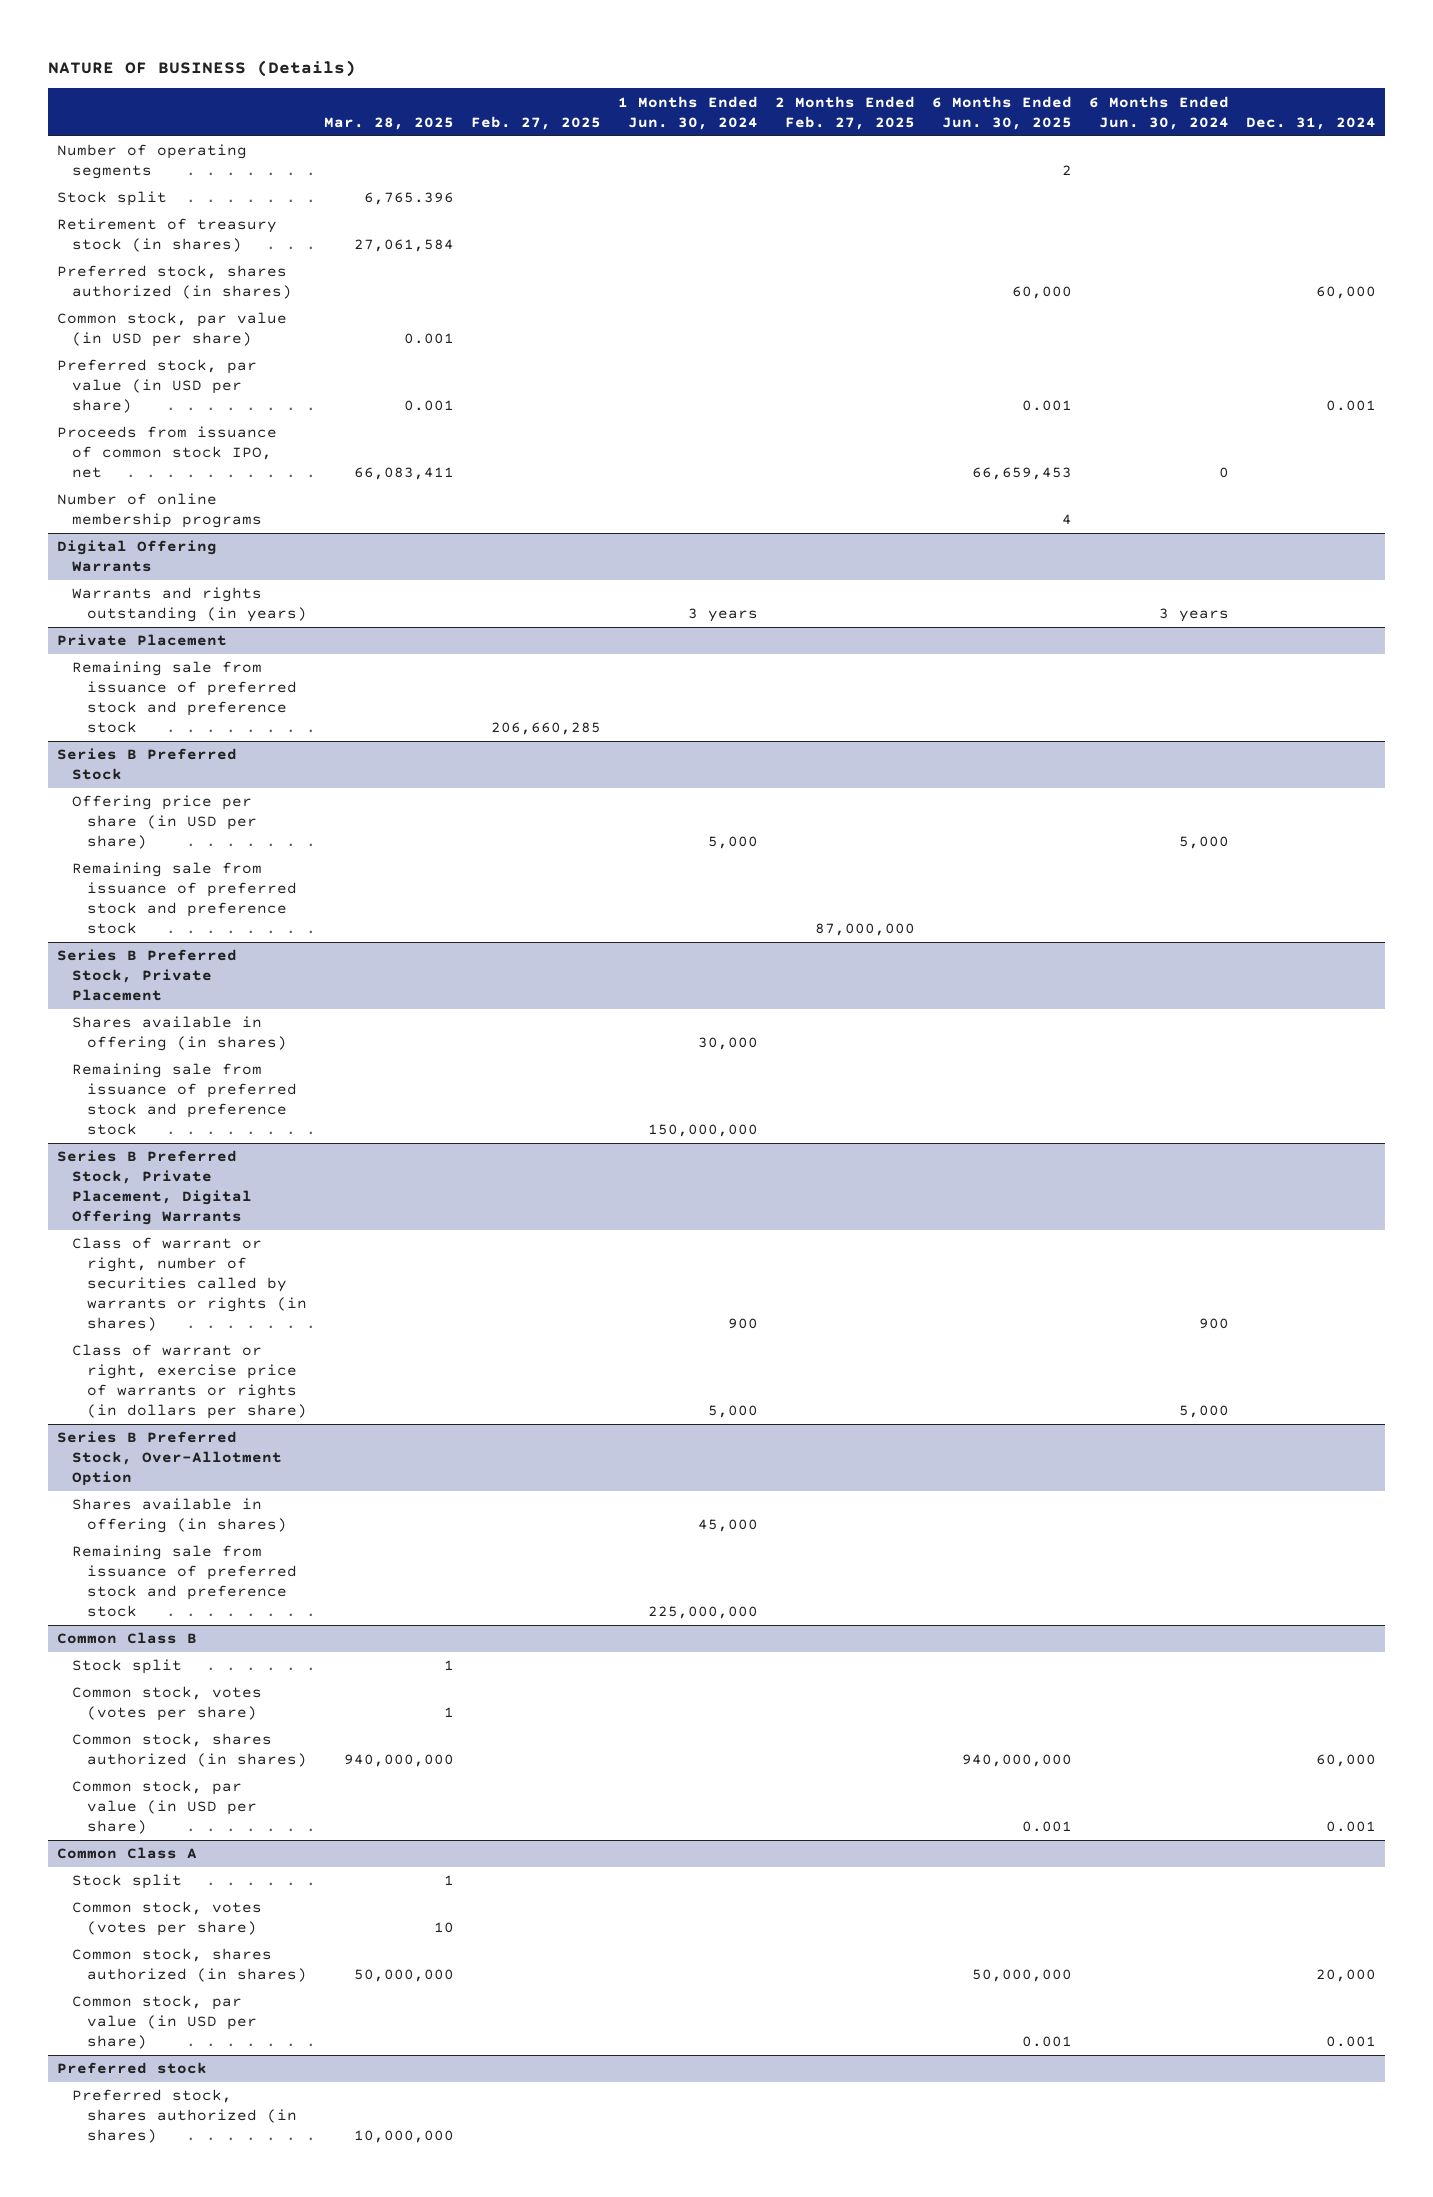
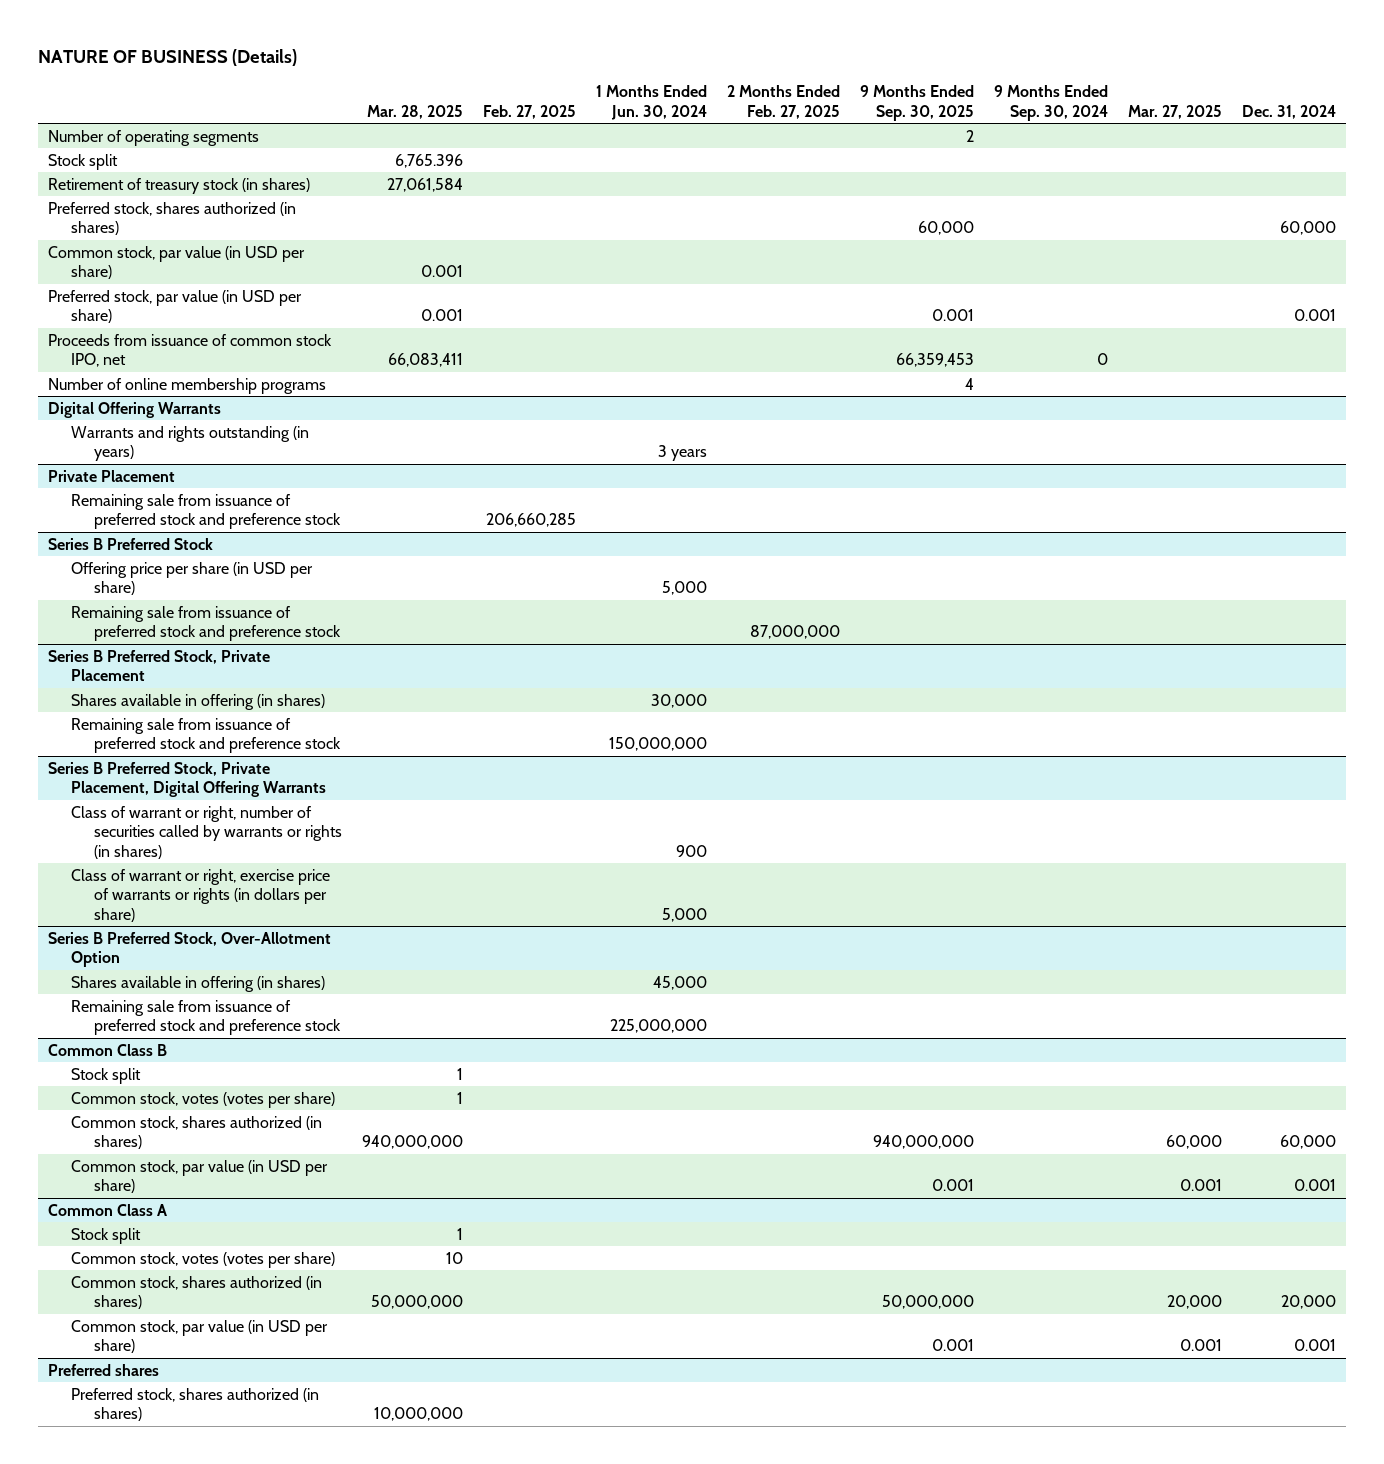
[932,95,1073,130] 6 Months Ended Jun. 30, 2025 -> none
[1089,95,1230,130] 6 Months Ended Jun. 30, 2024 -> none
none -> [859,85,974,121] 9 Months Ended Sep. 30, 2025
none -> [993,85,1108,121] 9 Months Ended Sep. 30, 2024
none -> [1127,104,1222,119] Mar. 27, 2025
[56,2062,207,2075] Preferred stock -> [48,1363,160,1376] Preferred shares

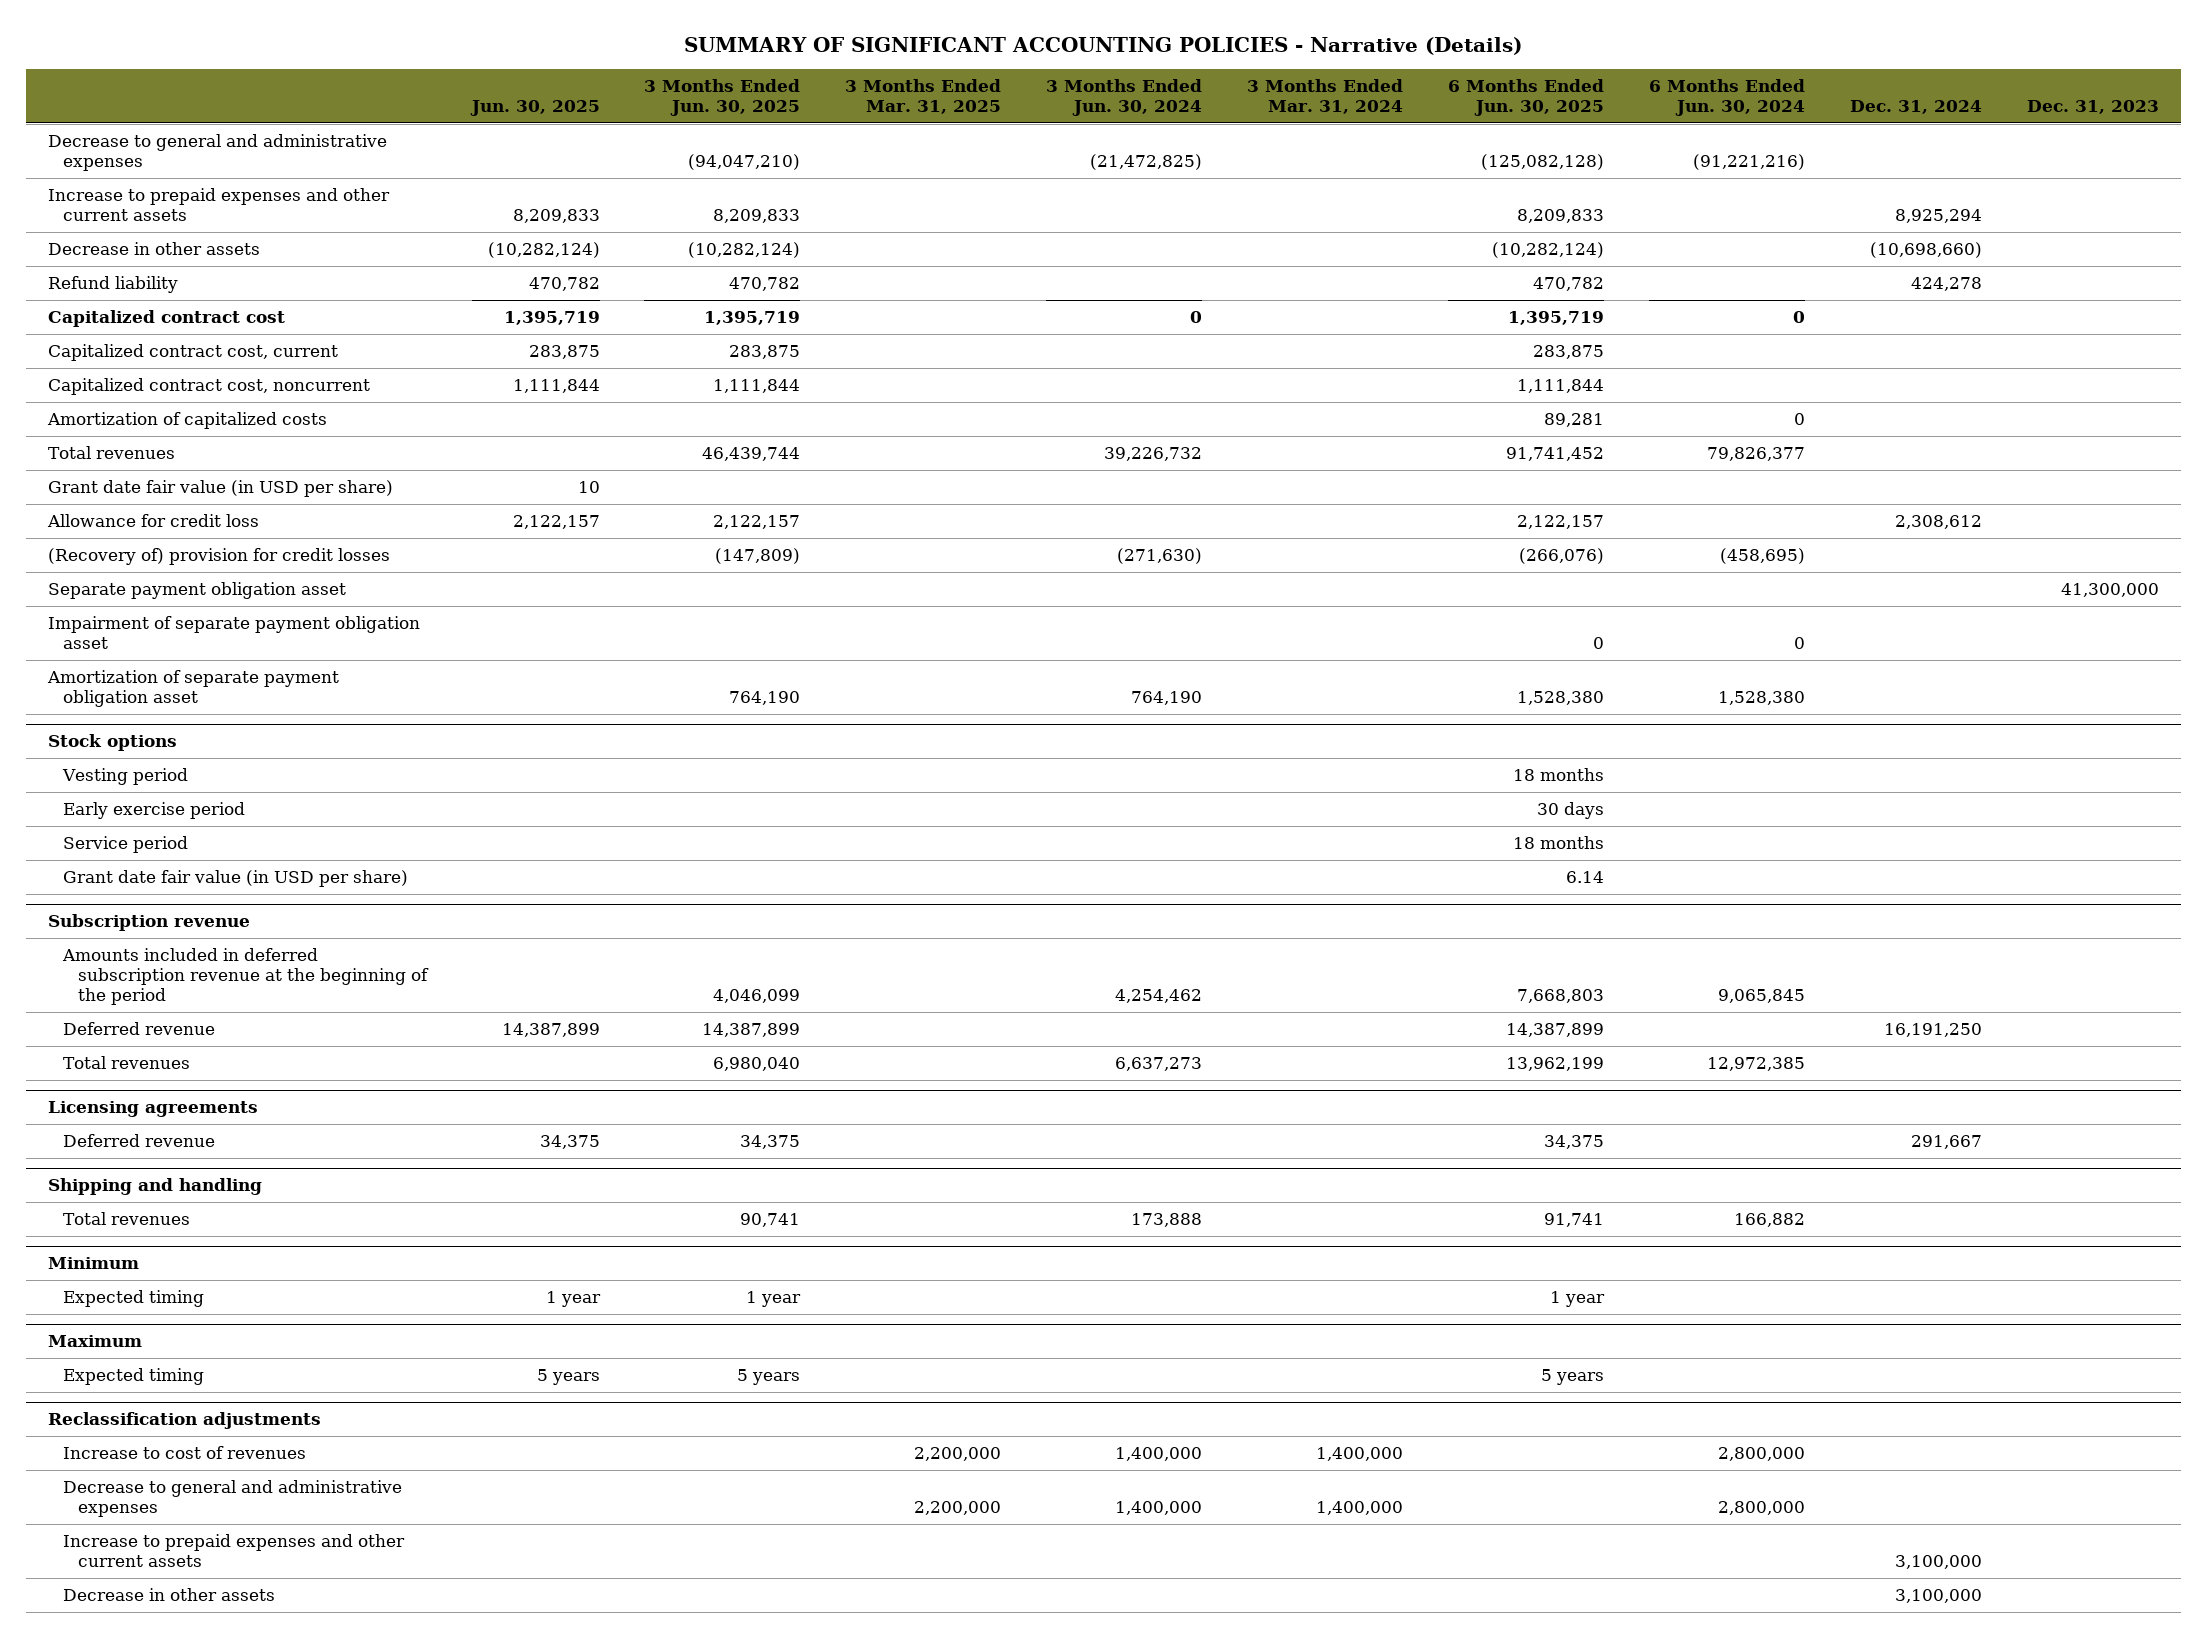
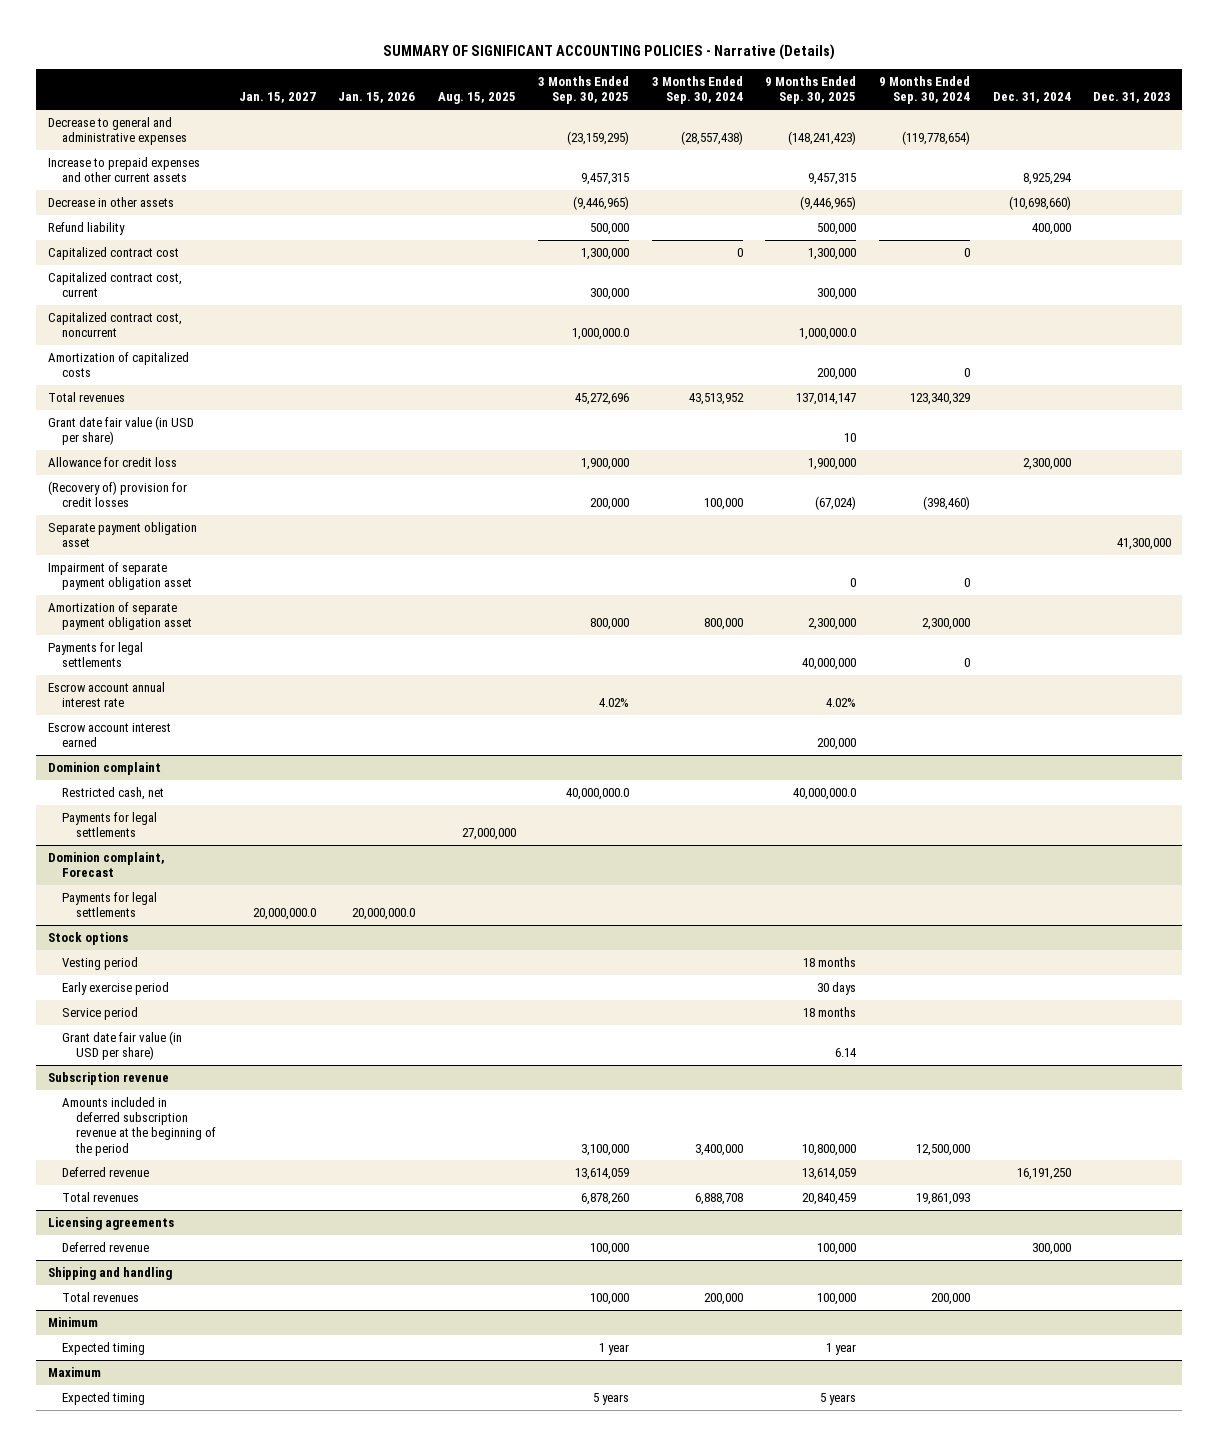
[469,100,600,117] Jun. 30, 2025 -> none
[644,79,801,117] 3 Months Ended Jun. 30, 2025 -> none
[845,79,1002,115] 3 Months Ended Mar. 31, 2025 -> none
[1046,79,1203,117] 3 Months Ended Jun. 30, 2024 -> none
[1247,79,1404,115] 3 Months Ended Mar. 31, 2024 -> none
[1447,79,1604,117] 6 Months Ended Jun. 30, 2025 -> none
[1648,79,1805,117] 6 Months Ended Jun. 30, 2024 -> none
none -> [238,92,316,104] Jan. 15, 2027
none -> [338,92,416,104] Jan. 15, 2026
none -> [437,92,516,105] Aug. 15, 2025
none -> [538,76,630,105] 3 Months Ended Sep. 30, 2025
none -> [651,76,743,105] 3 Months Ended Sep. 30, 2024
none -> [765,76,857,105] 9 Months Ended Sep. 30, 2025
none -> [879,76,971,105] 9 Months Ended Sep. 30, 2024
[1910,277,1982,292] 424,278 -> [1031,222,1071,235] 400,000
[1894,515,1982,530] 2,308,612 -> [1022,457,1071,470] 2,300,000
none -> [47,641,143,668] Payments for legal settlements
none -> [47,681,165,708] Escrow account annual interest rate
none -> [47,722,171,748] Escrow account interest earned
none -> [47,761,161,775] Dominion complaint
none -> [61,786,164,800] Restricted cash, net
none -> [61,811,157,838] Payments for legal settlements
none -> [47,851,165,878] Dominion complaint, Forecast
none -> [61,891,157,918] Payments for legal settlements
[1910,1135,1982,1150] 291,667 -> [1031,1242,1071,1255] 300,000
[48,1412,322,1430] Reclassification adjustments -> none
[62,1446,306,1460] Increase to cost of revenues -> none
[62,1480,402,1518] Decrease to general and administrative expenses -> none
[62,1534,405,1568] Increase to prepaid expenses and other current assets -> none
[62,1588,275,1602] Decrease in other assets -> none

